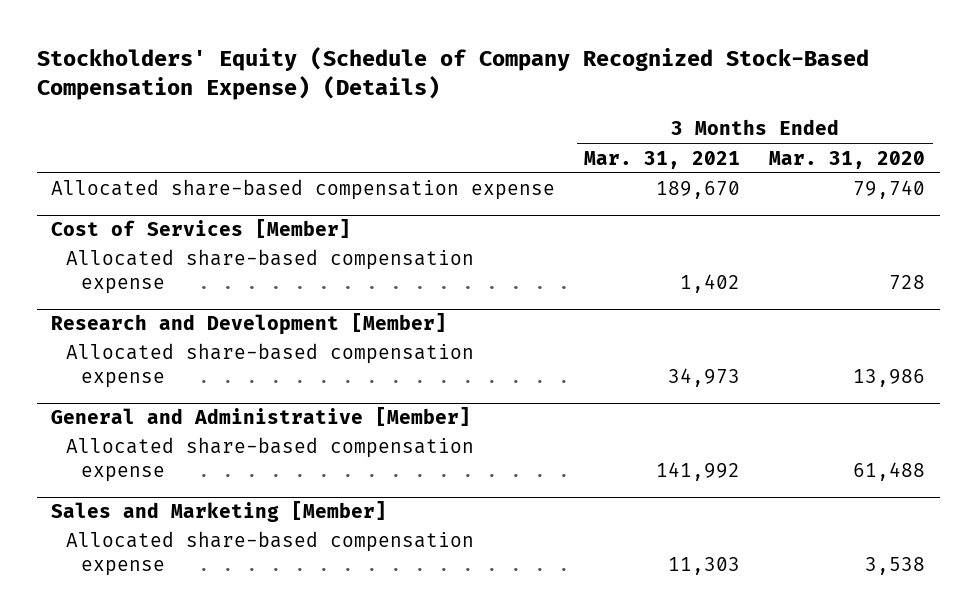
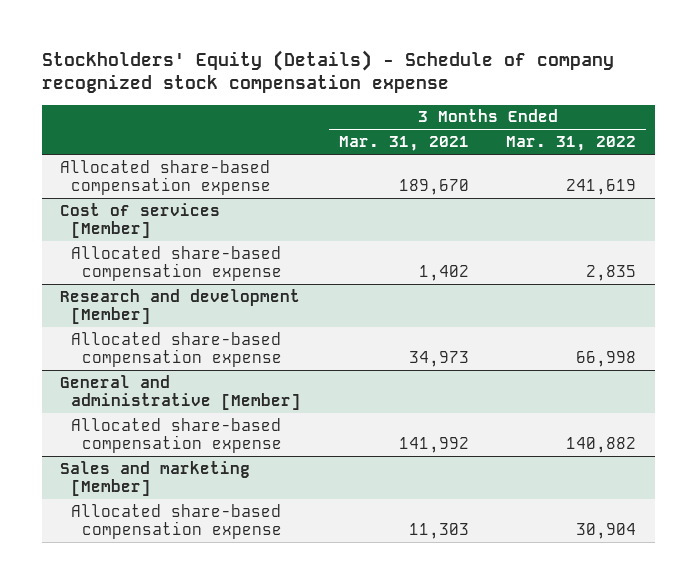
[36,47,869,101] Stockholders' Equity (Schedule of Company Recognized Stock-Based Compensation Expense) (Details) -> [41,49,614,94] Stockholders' Equity (Details) - Schedule of company recognized stock compensation expense
[769,150,926,169] Mar. 31, 2020 -> none
none -> [506,136,637,152] Mar. 31, 2022
[51,219,352,239] Cost of Services [Member] -> [60,202,221,238] Cost of services [Member]
[51,313,448,336] Research and Development [Member] -> [60,288,301,324] Research and development [Member]
[51,407,472,427] General and Administrative [Member] -> [60,374,302,410] General and administrative [Member]
[51,501,388,523] Sales and Marketing [Member] -> [60,460,251,496] Sales and marketing [Member]

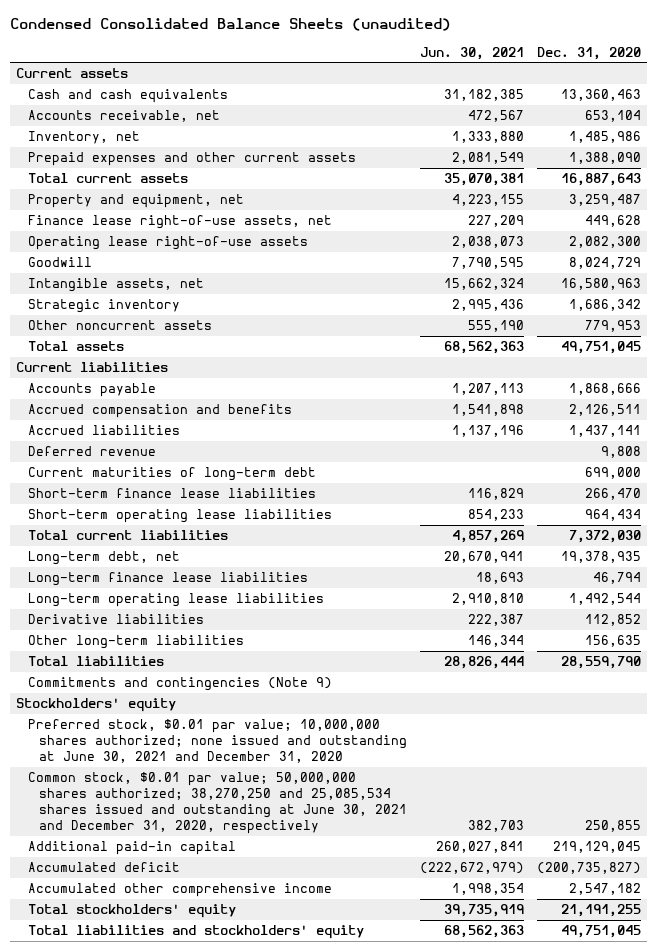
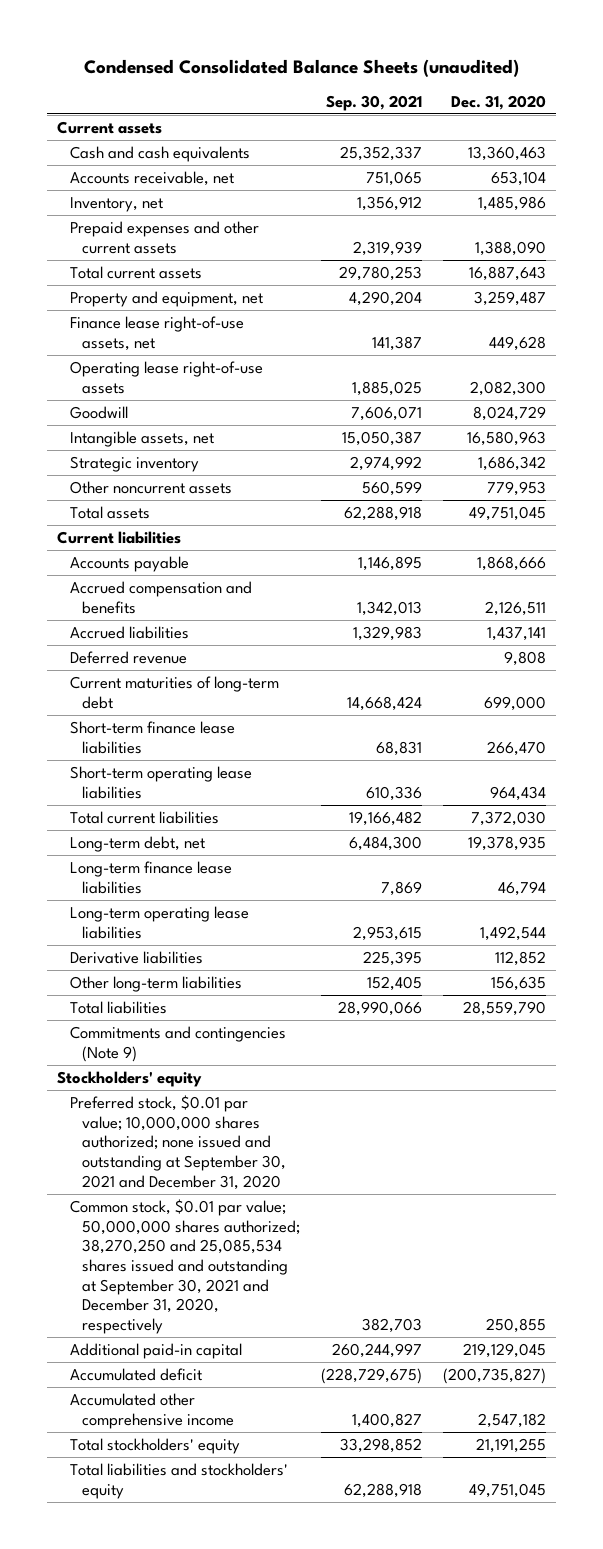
[419,46,524,60] Jun. 30, 2021 -> none
none -> [325,94,422,111] Sep. 30, 2021
[27,719,408,763] Preferred stock, $0.01 par value; 10,000,000 shares authorized; none issued and outstanding at June 30, 2021 and December 31, 2020 -> [69,1094,286,1190] Preferred stock, $0.01 par value; 10,000,000 shares authorized; none issued and outstanding at September 30, 2021 and December 31, 2020
[27,772,408,834] Common stock, $0.01 par value; 50,000,000 shares authorized; 38,270,250 and 25,085,534 shares issued and outstanding at June 30, 2021 and December 31, 2020, respectively -> [69,1198,300,1335] Common stock, $0.01 par value; 50,000,000 shares authorized; 38,270,250 and 25,085,534 shares issued and outstanding at September 30, 2021 and December 31, 2020, respectively

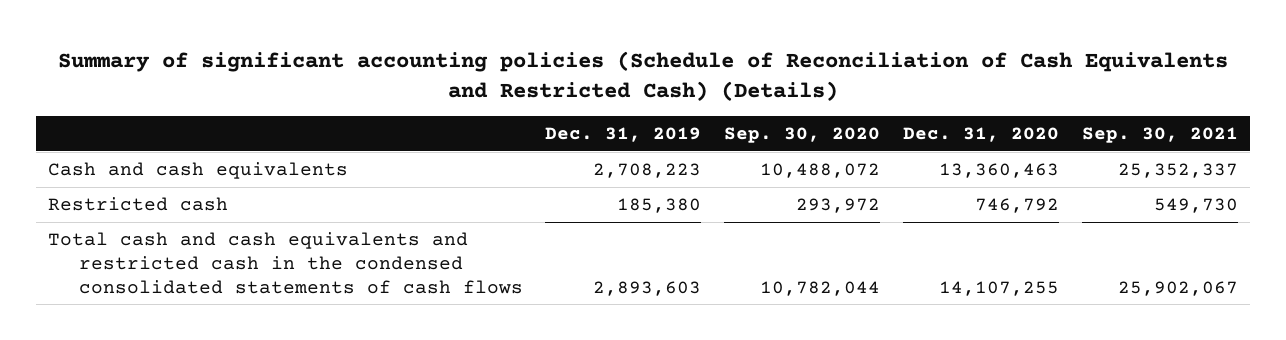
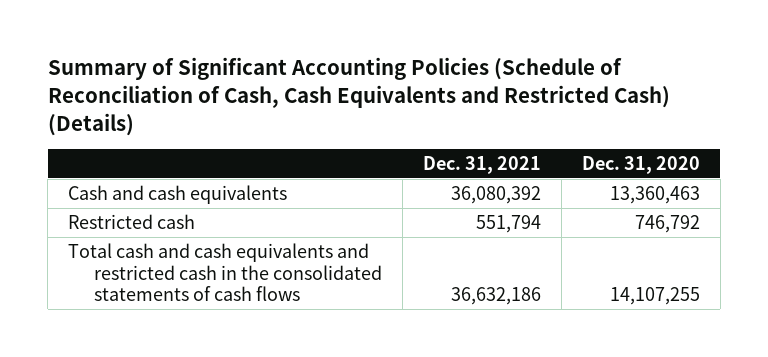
[57,50,1228,101] Summary of significant accounting policies (Schedule of Reconciliation of Cash Equivalents and Restricted Cash) (Details) -> [47,57,670,136] Summary of Significant Accounting Policies (Schedule of Reconciliation of Cash, Cash Equivalents and Restricted Cash) (Details)
[545,127,702,143] Dec. 31, 2019 -> none
[724,127,881,144] Sep. 30, 2020 -> none
[1082,127,1239,144] Sep. 30, 2021 -> none
none -> [422,155,541,174] Dec. 31, 2021
[47,231,523,294] Total cash and cash equivalents and restricted cash in the condensed consolidated statements of cash flows -> [68,243,383,302] Total cash and cash equivalents and restricted cash in the consolidated statements of cash flows

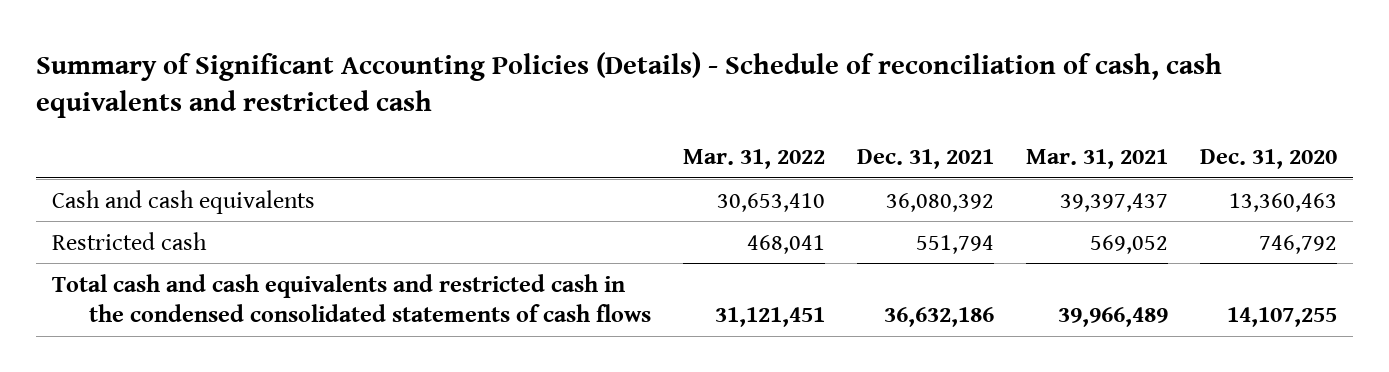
[47,57,670,136] Summary of Significant Accounting Policies (Schedule of Reconciliation of Cash, Cash Equivalents and Restricted Cash) (Details) -> [36,51,1223,119] Summary of Significant Accounting Policies (Details) - Schedule of reconciliation of cash, cash equivalents and restricted cash
none -> [683,148,826,169] Mar. 31, 2022
none -> [1026,148,1169,169] Mar. 31, 2021
[68,243,383,302] Total cash and cash equivalents and restricted cash in the consolidated statements of cash flows -> [52,273,652,322] Total cash and cash equivalents and restricted cash in the condensed consolidated statements of cash flows

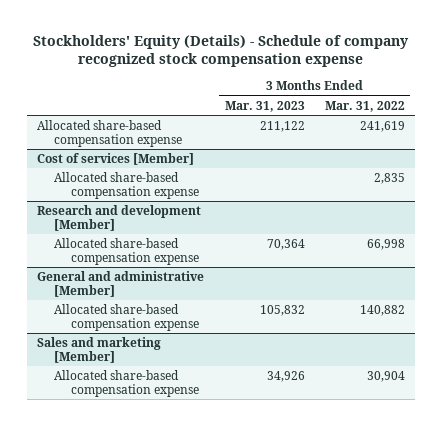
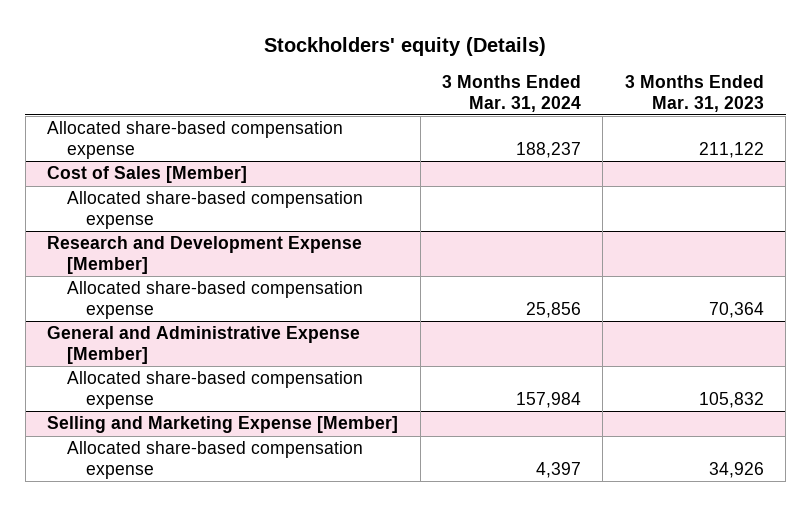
[33,34,410,68] Stockholders' Equity (Details) - Schedule of company recognized stock compensation expense -> [264,37,547,57] Stockholders' equity (Details)
[325,100,406,112] Mar. 31, 2022 -> none
none -> [441,75,581,112] 3 Months Ended Mar. 31, 2024
[37,153,195,166] Cost of services [Member] -> [47,166,248,184] Cost of Sales [Member]
[37,205,202,232] Research and development [Member] -> [47,236,363,274] Research and Development Expense [Member]
[37,271,205,298] General and administrative [Member] -> [47,326,361,364] General and Administrative Expense [Member]
[37,337,162,364] Sales and marketing [Member] -> [47,416,399,434] Selling and Marketing Expense [Member]

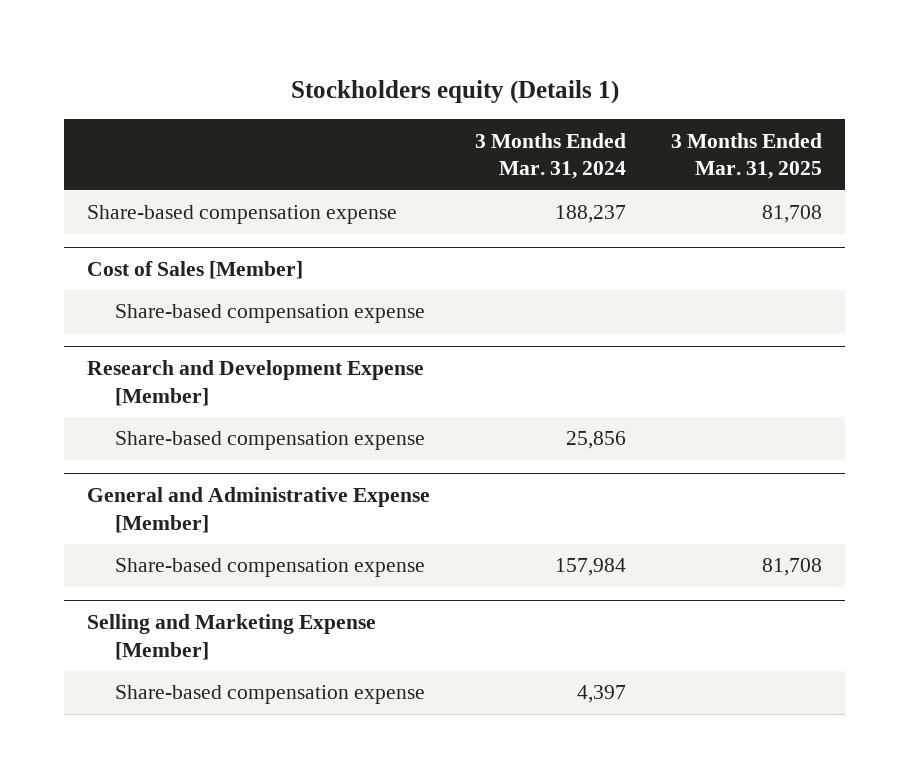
[264,37,547,57] Stockholders' equity (Details) -> [290,79,619,104] Stockholders equity (Details 1)
[624,75,764,112] 3 Months Ended Mar. 31, 2023 -> none
none -> [671,132,823,180] 3 Months Ended Mar. 31, 2025
[47,121,344,159] Allocated share-based compensation expense -> [86,205,397,225] Share-based compensation expense
[66,191,363,229] Allocated share-based compensation expense -> [114,304,425,324] Share-based compensation expense
[66,281,363,319] Allocated share-based compensation expense -> [114,431,425,451] Share-based compensation expense
[66,371,363,409] Allocated share-based compensation expense -> [114,558,425,578] Share-based compensation expense
[66,441,363,479] Allocated share-based compensation expense -> [114,685,425,705] Share-based compensation expense

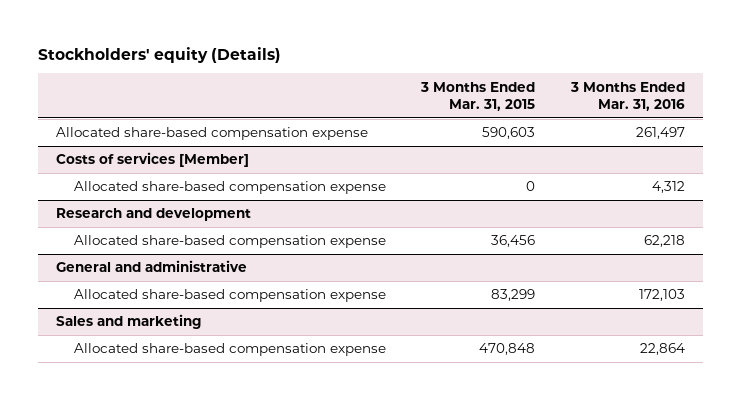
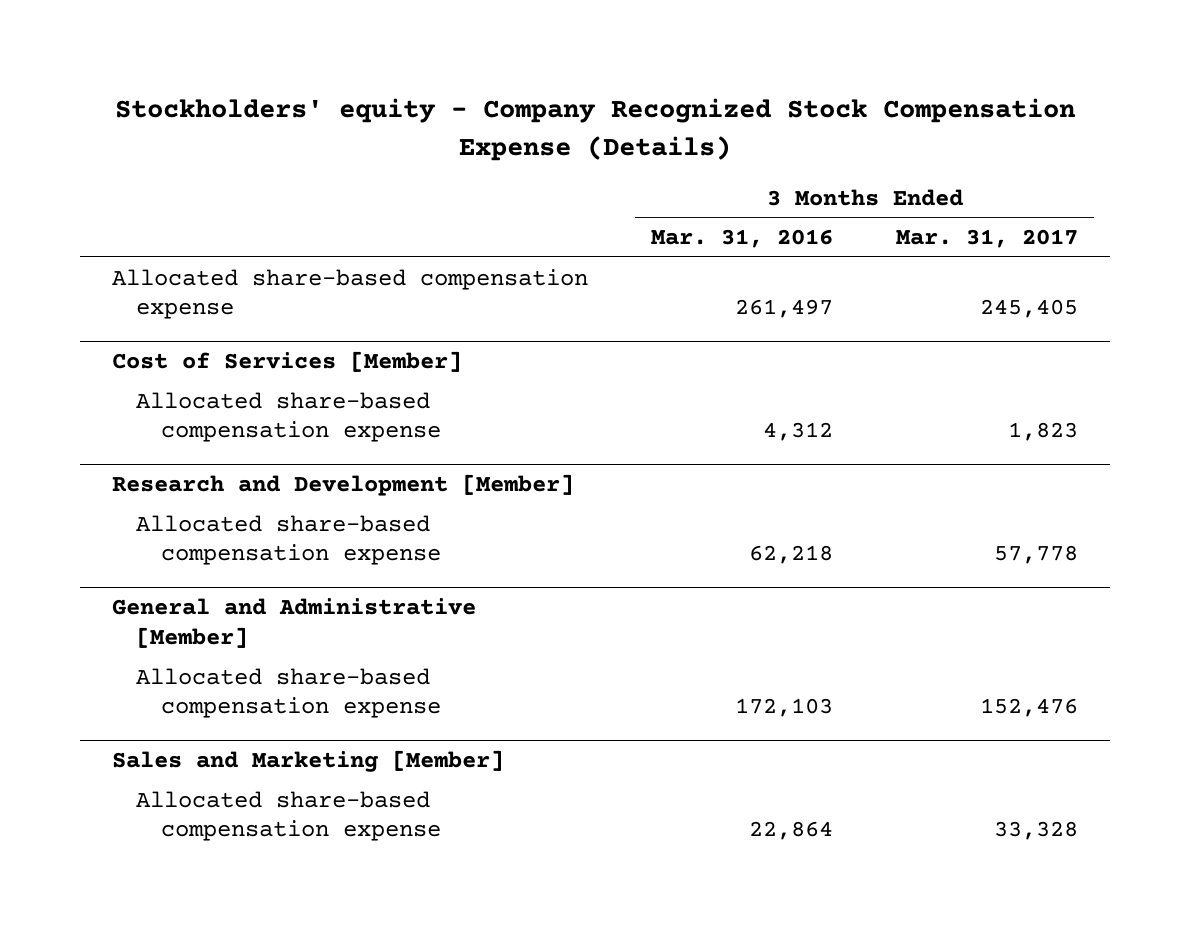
[38,46,282,63] Stockholders' equity (Details) -> [115,98,1077,161] Stockholders' equity - Company Recognized Stock Compensation Expense (Details)
[420,81,536,111] 3 Months Ended Mar. 31, 2015 -> none
none -> [896,229,1079,249] Mar. 31, 2017
[56,152,250,168] Costs of services [Member] -> [111,351,462,373] Cost of Services [Member]
[56,208,252,222] Research and development -> [111,474,574,497] Research and Development [Member]
[56,260,248,273] General and administrative -> [111,598,476,649] General and Administrative [Member]
[56,314,202,330] Sales and marketing -> [111,750,504,773] Sales and Marketing [Member]

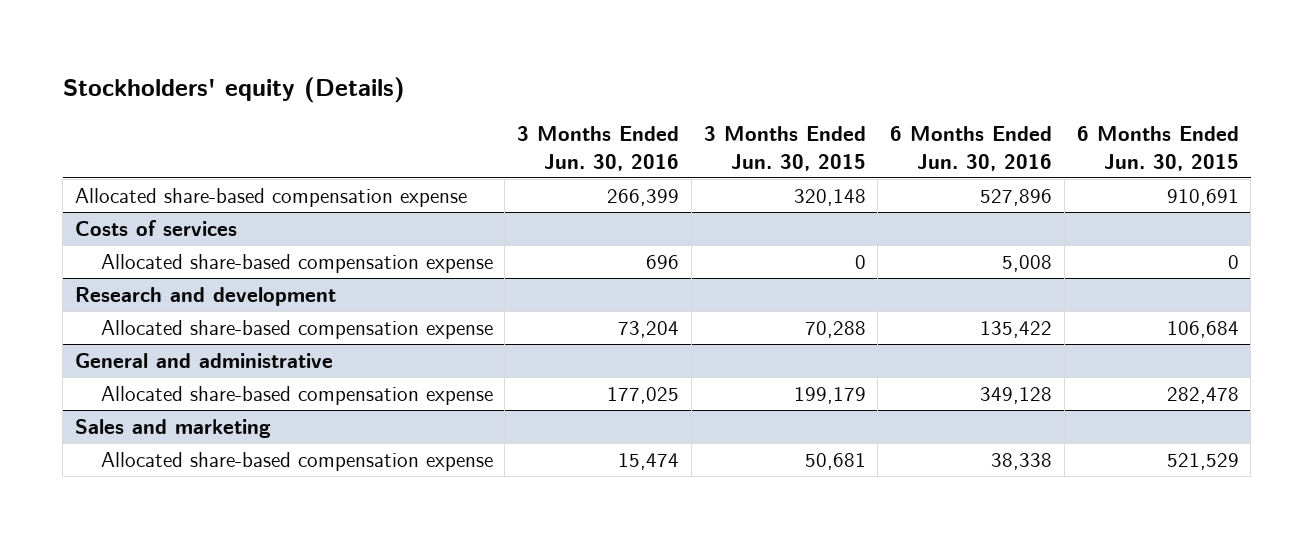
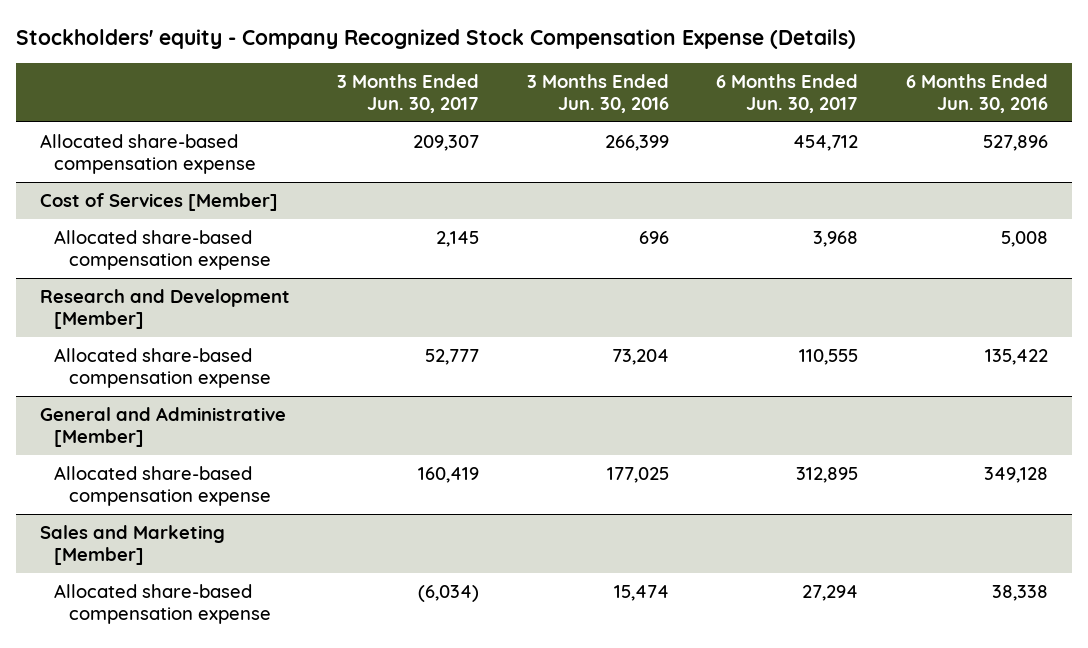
[62,76,405,103] Stockholders' equity (Details) -> [16,28,857,49] Stockholders' equity - Company Recognized Stock Compensation Expense (Details)
[703,126,866,171] 3 Months Ended Jun. 30, 2015 -> none
[1076,126,1239,171] 6 Months Ended Jun. 30, 2015 -> none
none -> [337,73,480,114] 3 Months Ended Jun. 30, 2017
none -> [716,73,859,114] 6 Months Ended Jun. 30, 2017
[75,219,238,236] Costs of services -> [39,192,278,211] Cost of Services [Member]
[75,286,337,306] Research and development -> [39,288,290,330] Research and Development [Member]
[75,352,334,368] General and administrative -> [39,406,286,448] General and Administrative [Member]
[75,418,272,438] Sales and marketing -> [39,524,225,566] Sales and Marketing [Member]

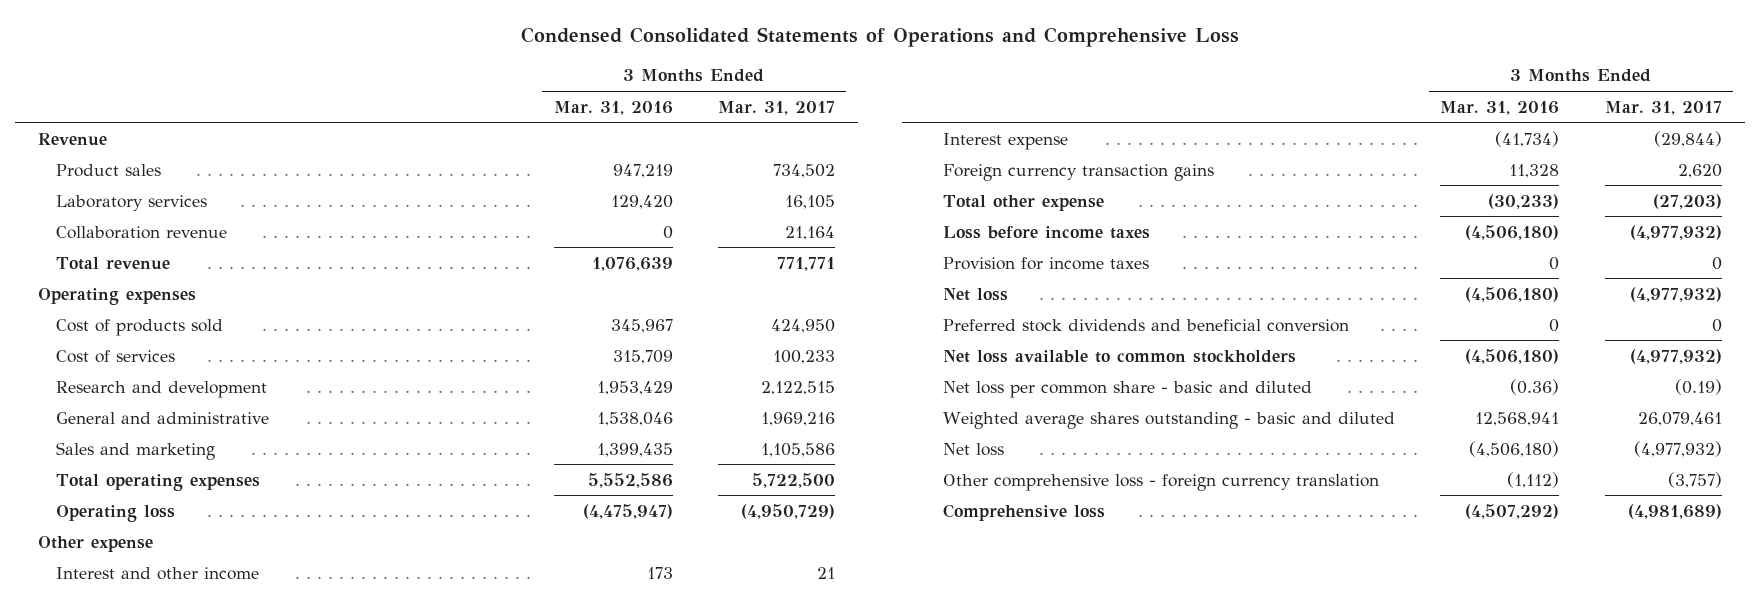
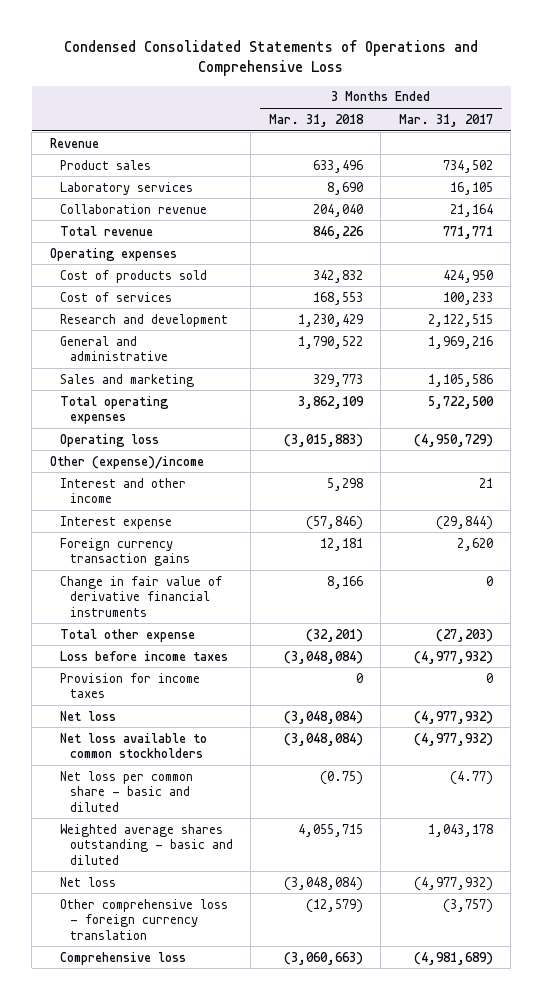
[553,100,673,115] Mar. 31, 2016 -> none
none -> [268,113,364,127] Mar. 31, 2018
[37,535,153,552] Other expense -> [49,455,204,469] Other (expense)/income
none -> [59,575,222,617] Change in fair value of derivative financial instruments
[942,318,1349,332] Preferred stock dividends and beneficial conversion -> none
[1674,378,1722,395] (0.19) -> [449,770,493,785] (4.77)
[1637,411,1722,426] 26,079,461 -> [427,823,493,837] 1,043,178

